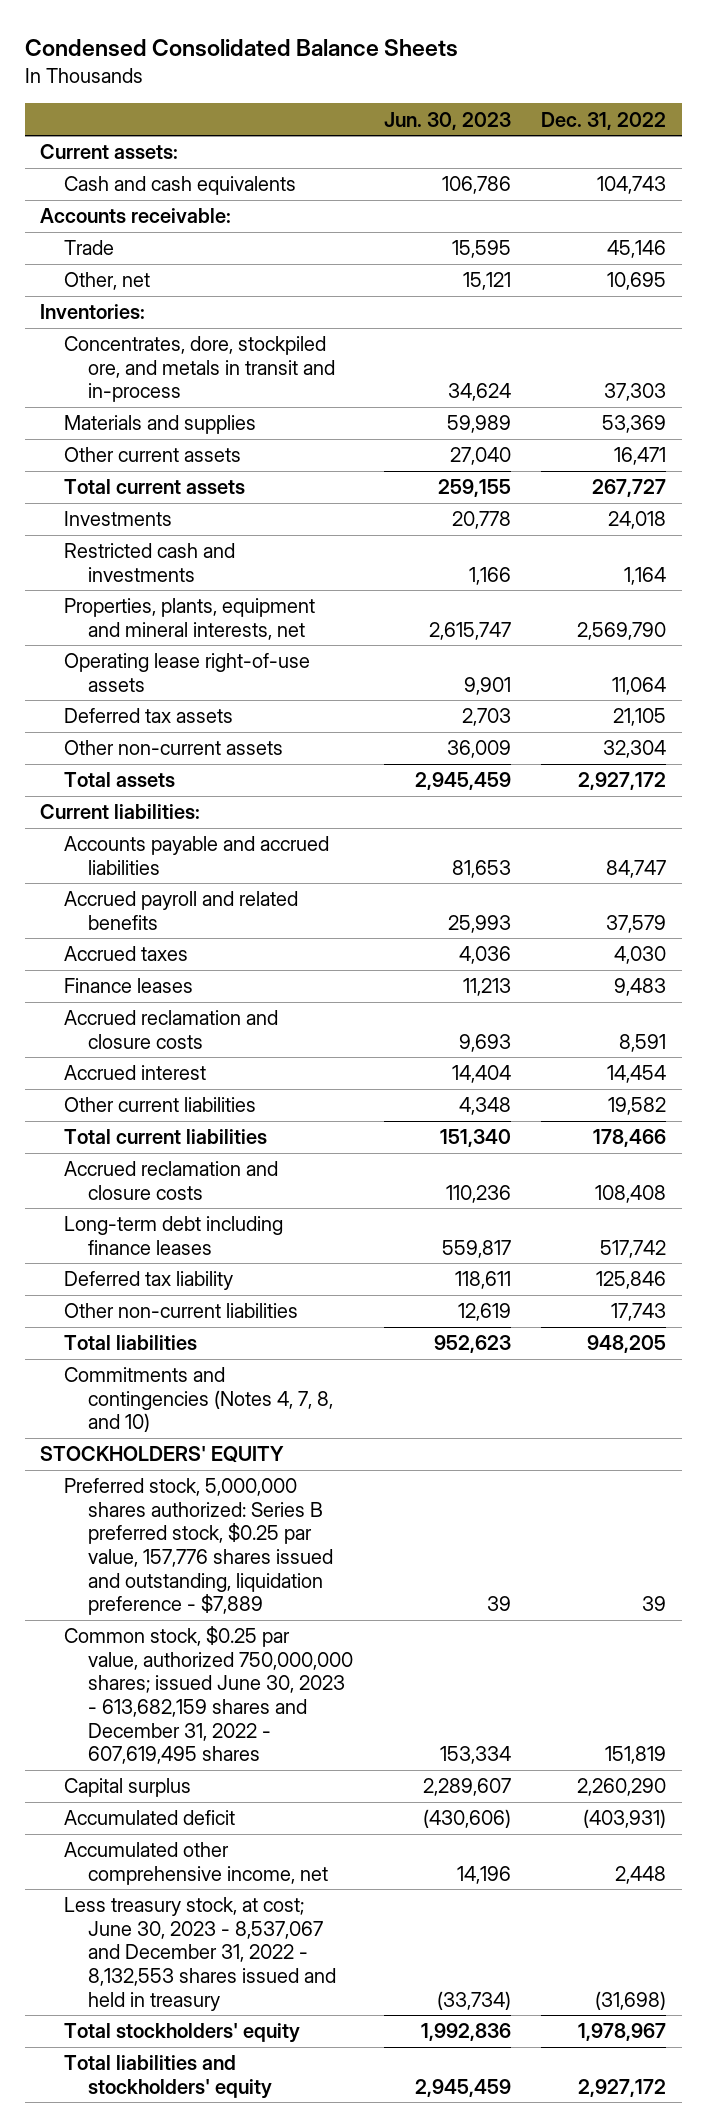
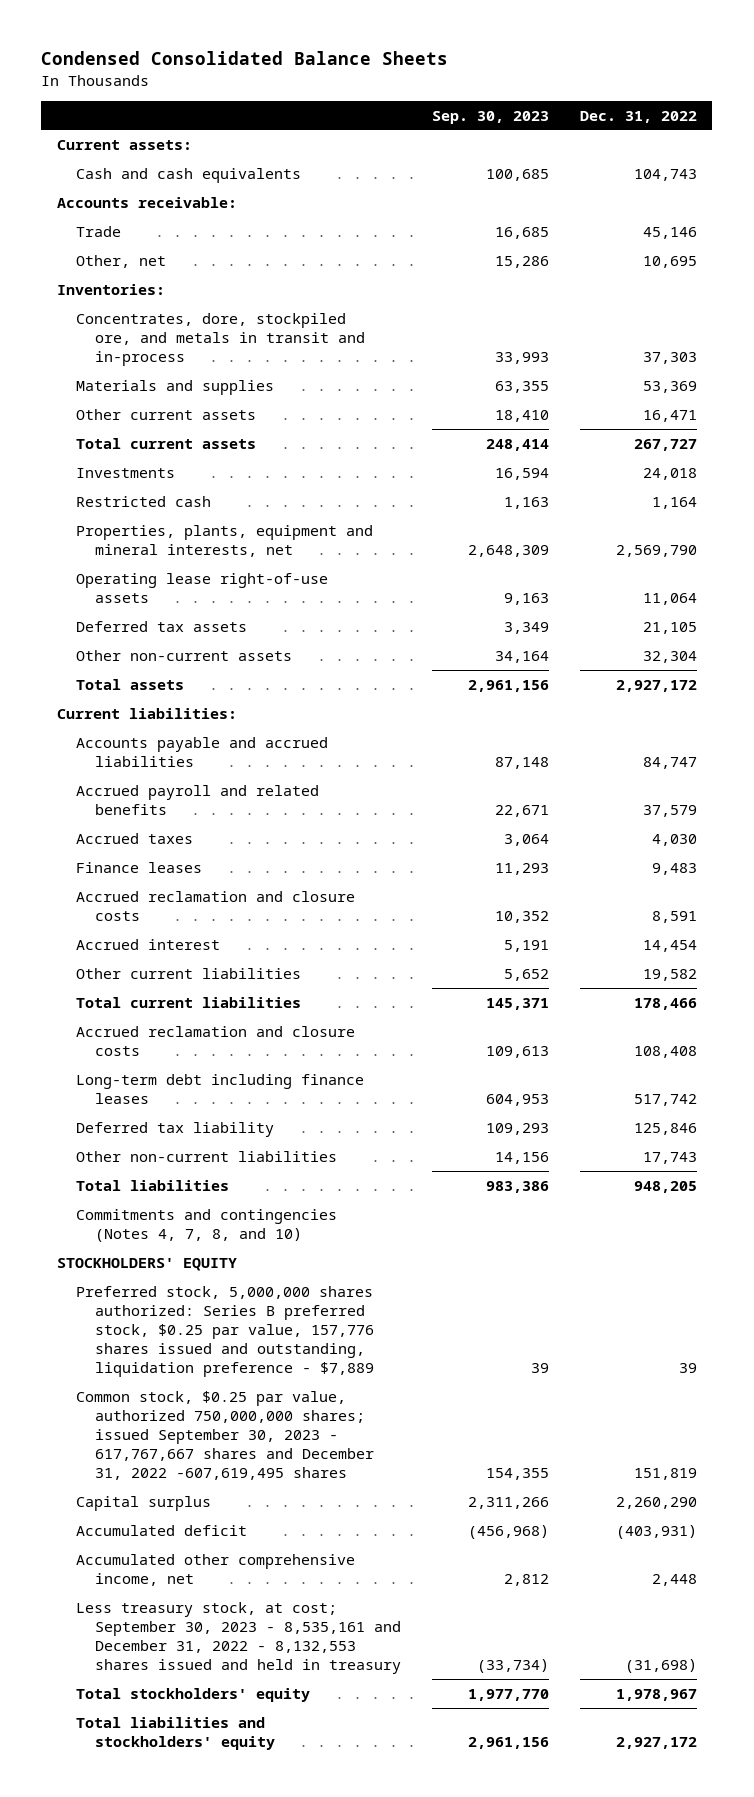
[383,111,511,130] Jun. 30, 2023 -> none
none -> [431,110,549,124] Sep. 30, 2023
[63,543,235,582] Restricted cash and investments -> [75,495,211,507] Restricted cash
[63,1626,353,1765] Common stock, $0.25 par value, authorized 750,000,000 shares; issued June 30, 2023 - 613,682,159 shares and December 31, 2022 - 607,619,495 shares -> [75,1390,374,1480] Common stock, $0.25 par value, authorized 750,000,000 shares; issued September 30, 2023 - 617,767,667 shares and December 31, 2022 -607,619,495 shares
[63,1897,336,2011] Less treasury stock, at cost; June 30, 2023 - 8,537,067 and December 31, 2022 - 8,132,553 shares issued and held in treasury -> [75,1601,401,1674] Less treasury stock, at cost; September 30, 2023 - 8,535,161 and December 31, 2022 - 8,132,553 shares issued and held in treasury

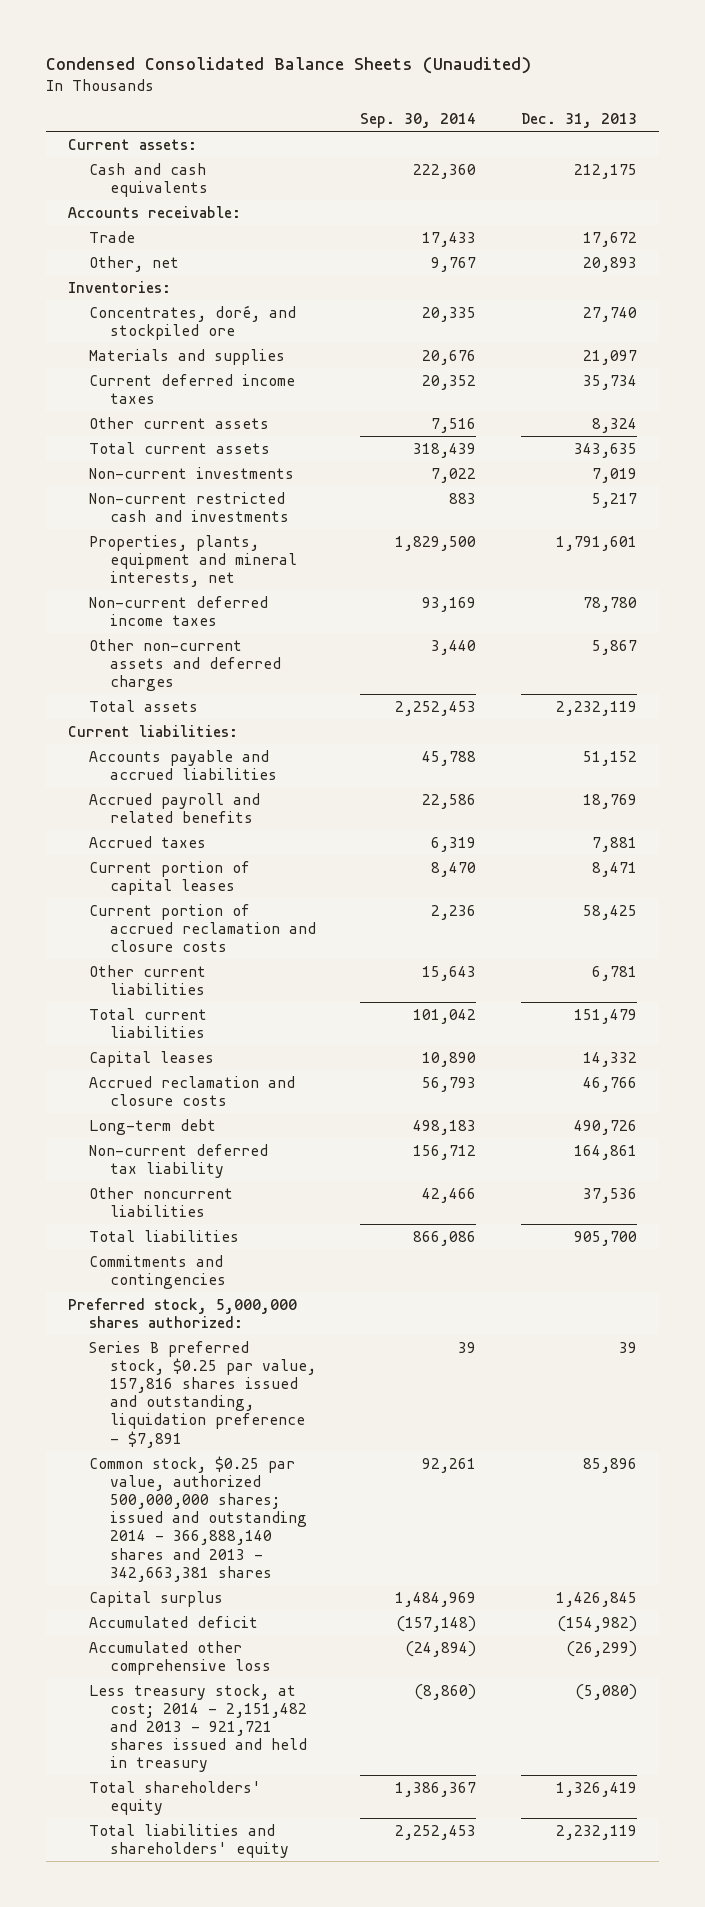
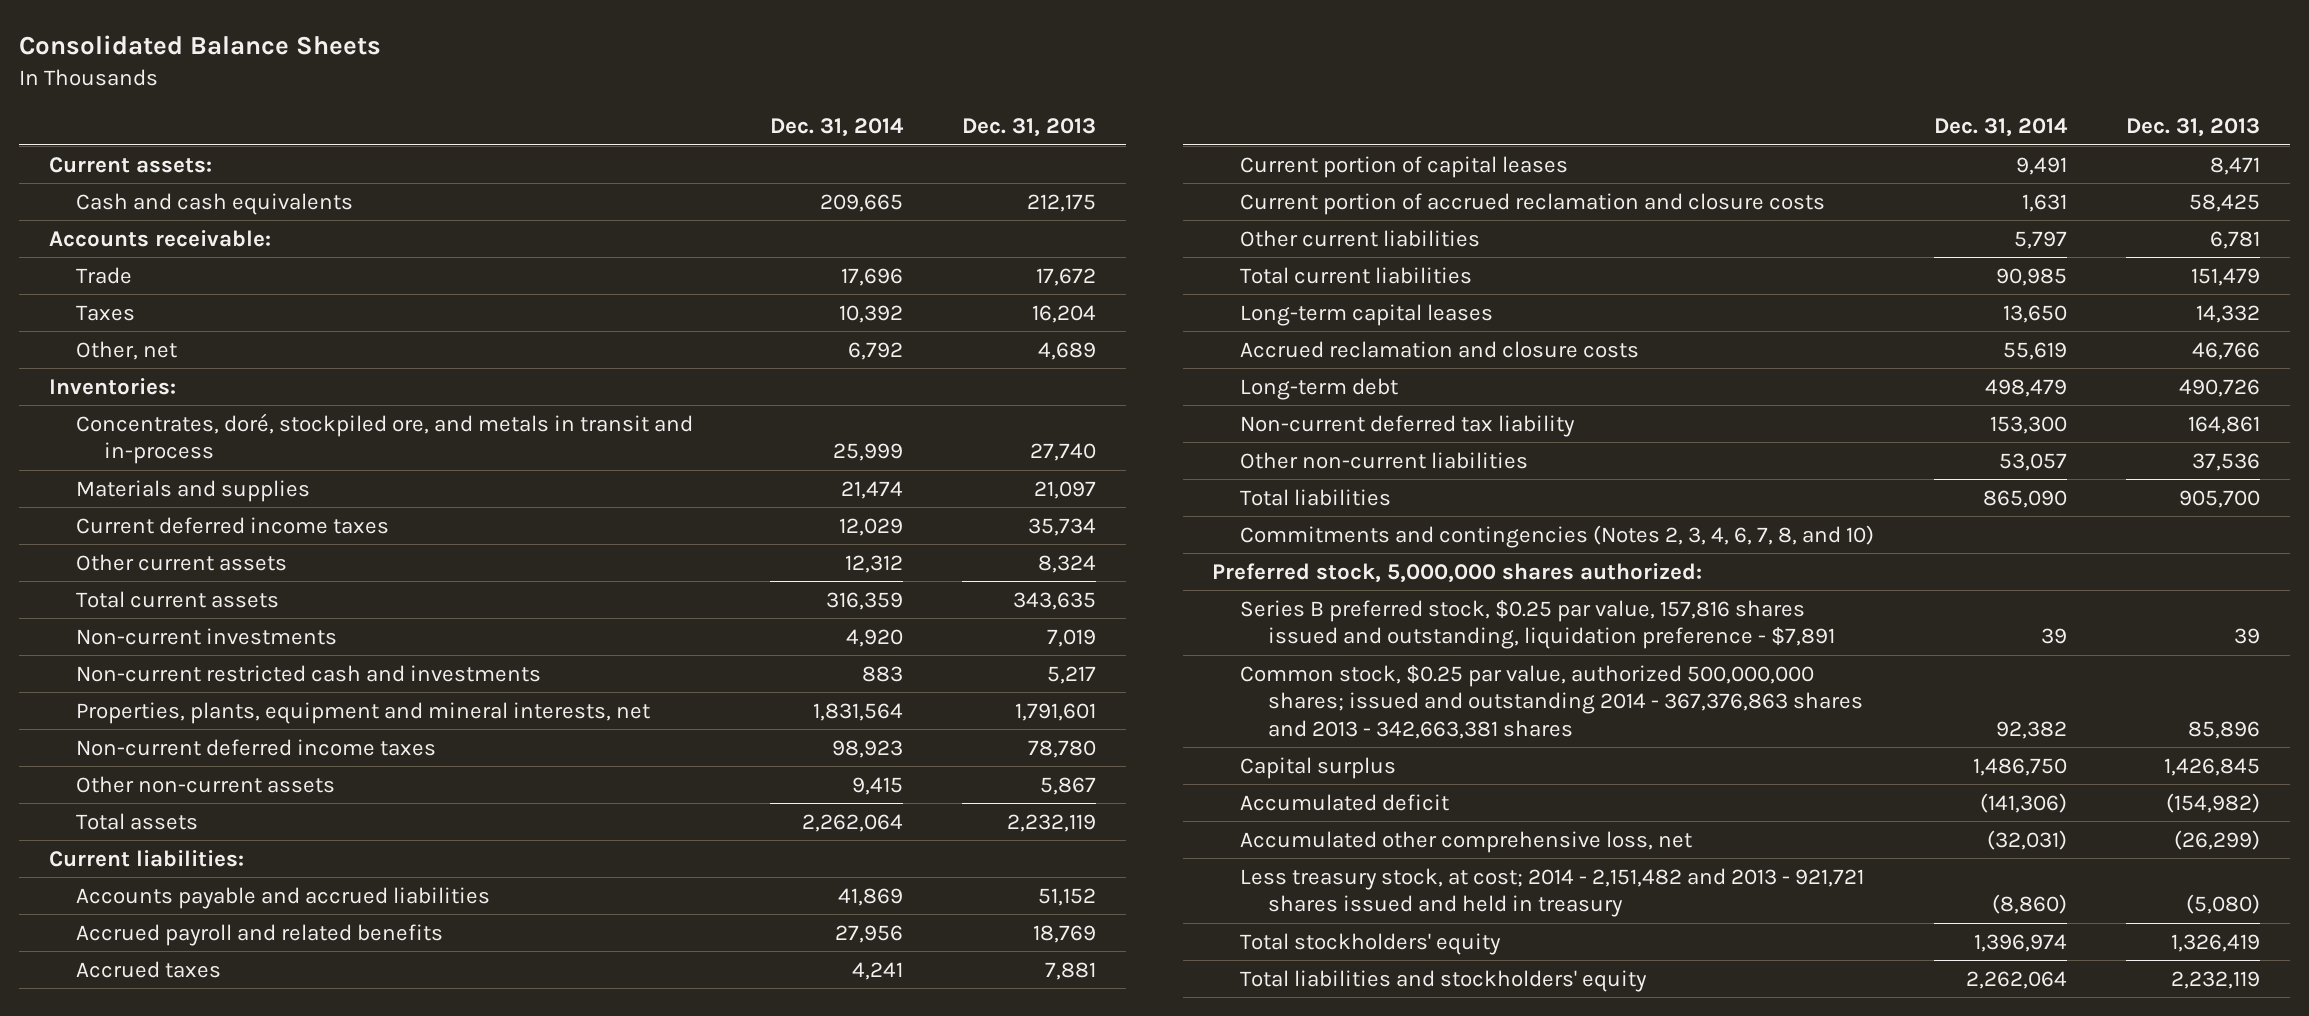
[45,56,531,74] Condensed Consolidated Balance Sheets (Unaudited) -> [18,35,381,56] Consolidated Balance Sheets
[360,113,477,129] Sep. 30, 2014 -> none
none -> [769,118,904,138] Dec. 31, 2014
none -> [76,304,136,321] Taxes
[582,256,637,272] 20,893 -> [1038,341,1097,360] 4,689
[88,304,296,340] Concentrates, doré, and stockpiled ore -> [76,412,694,465] Concentrates, doré, stockpiled ore, and metals in transit and in-process
[88,638,281,692] Other non-current assets and deferred charges -> [76,775,336,793] Other non-current assets
[88,1050,214,1067] Capital leases -> [1240,303,1494,326] Long-term capital leases
[88,1186,233,1217] Other noncurrent liabilities -> [1240,451,1529,469] Other non-current liabilities
[88,1254,226,1289] Commitments and contingencies -> [1240,524,1875,548] Commitments and contingencies (Notes 2, 3, 4, 6, 7, 8, and 10)
[88,1455,307,1582] Common stock, $0.25 par value, authorized 500,000,000 shares; issued and outstanding 2014 - 366,888,140 shares and 2013 - 342,663,381 shares -> [1240,664,1863,740] Common stock, $0.25 par value, authorized 500,000,000 shares; issued and outstanding 2014 - 367,376,863 shares and 2013 - 342,663,381 shares
[88,1640,271,1675] Accumulated other comprehensive loss -> [1240,830,1693,853] Accumulated other comprehensive loss, net
[88,1780,261,1815] Total shareholders' equity -> [1240,932,1502,955] Total stockholders' equity
[88,1823,289,1858] Total liabilities and shareholders' equity -> [1240,969,1648,992] Total liabilities and stockholders' equity

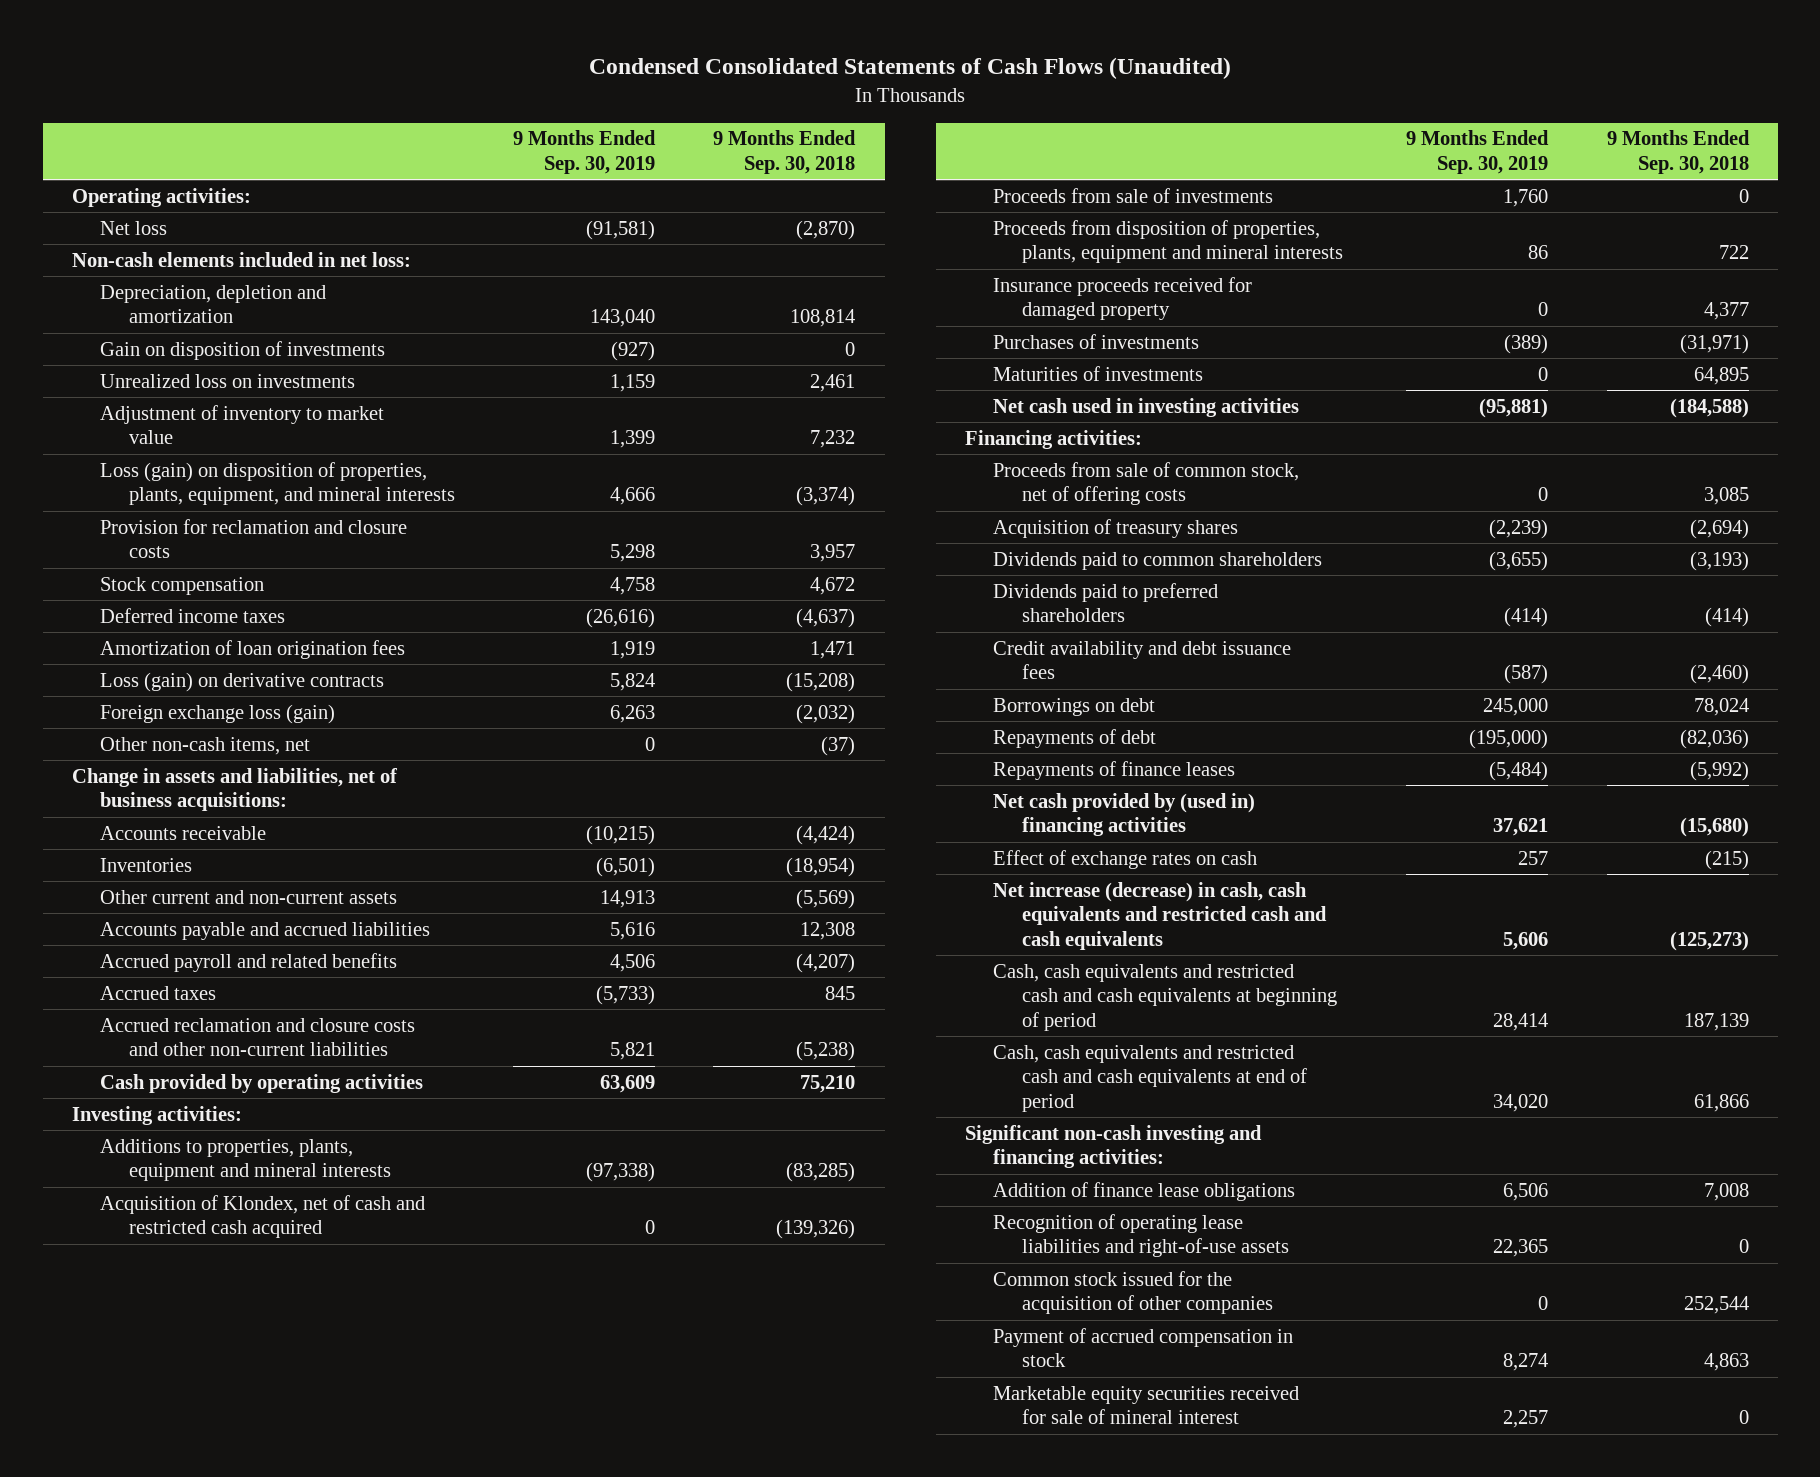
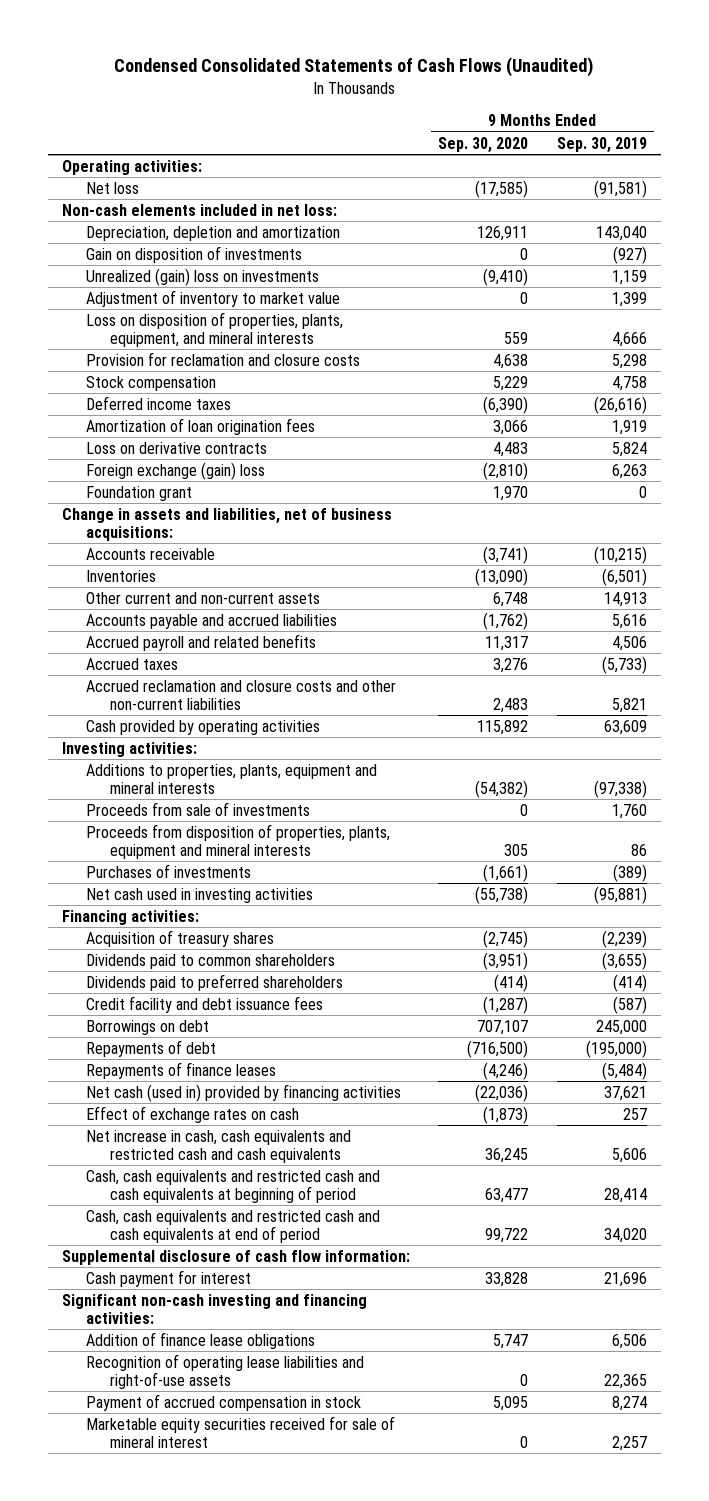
[713,130,857,174] 9 Months Ended Sep. 30, 2018 -> none
none -> [438,136,529,153] Sep. 30, 2020
[100,373,356,388] Unrealized loss on investments -> [86,267,320,286] Unrealized (gain) loss on investments
[100,461,455,506] Loss (gain) on disposition of properties, plants, equipment, and mineral interests -> [86,311,344,347] Loss on disposition of properties, plants, equipment, and mineral interests
[100,736,311,755] Other non-cash items, net -> none
[100,671,385,692] Loss (gain) on derivative contracts -> [86,441,268,454] Loss on derivative contracts
[100,703,336,724] Foreign exchange loss (gain) -> [86,461,266,480] Foreign exchange (gain) loss
none -> [86,485,193,501] Foundation grant
[100,1194,426,1239] Acquisition of Klondex, net of cash and restricted cash acquired -> none
[993,276,1253,321] Insurance proceeds received for damaged property -> none
[993,365,1204,381] Maturities of investments -> none
[993,461,1300,506] Proceeds from sale of common stock, net of offering costs -> none
[993,640,1292,680] Credit availability and debt issuance fees -> [86,995,324,1013] Credit facility and debt issuance fees
[993,792,1256,837] Net cash provided by (used in) financing activities -> [86,1083,402,1102] Net cash (used in) provided by financing activities
[993,881,1327,950] Net increase (decrease) in cash, cash equivalents and restricted cash and cash equivalents -> [86,1129,352,1163] Net increase in cash, cash equivalents and restricted cash and cash equivalents
none -> [62,1249,411,1265] Supplemental disclosure of cash flow information:
none -> [86,1269,252,1287] Cash payment for interest
[993,1270,1273,1315] Common stock issued for the acquisition of other companies -> none

